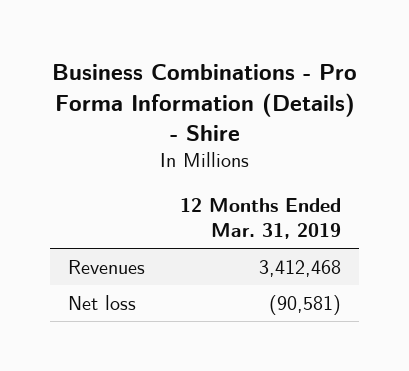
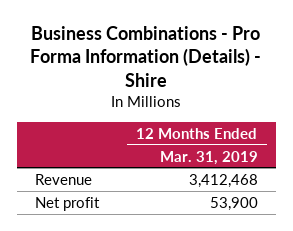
[67,260,145,275] Revenues -> [35,173,93,185] Revenue
[67,295,136,311] Net loss -> [35,196,101,211] Net profit
[269,295,342,316] (90,581) -> [209,196,258,211] 53,900

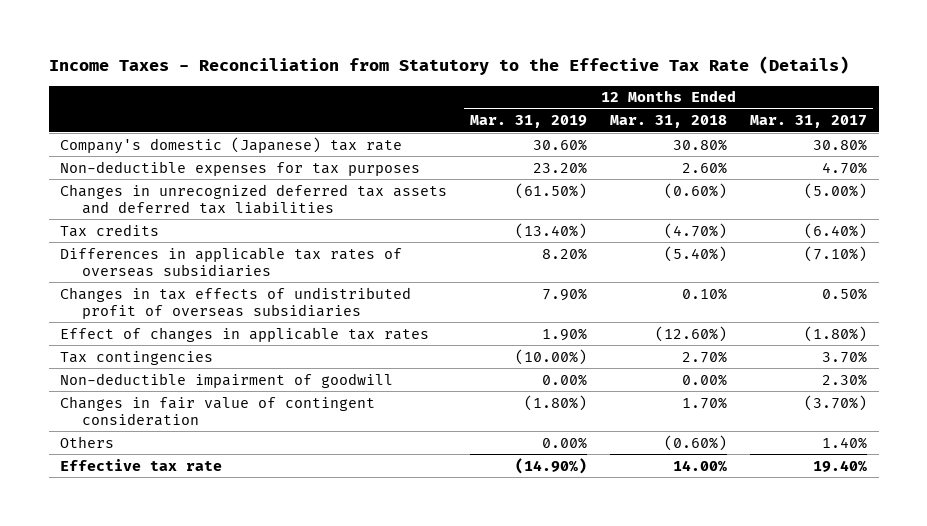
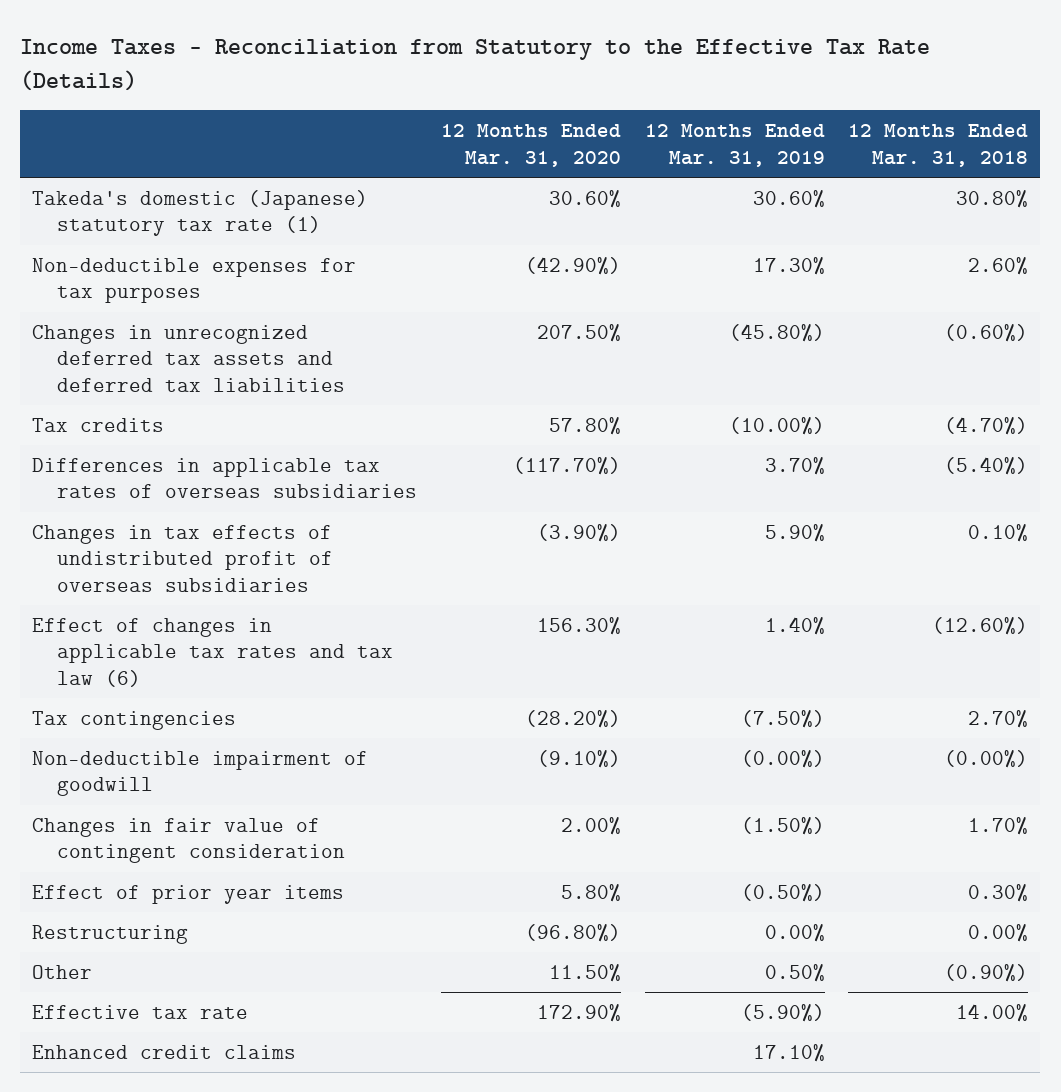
[750,115,868,129] Mar. 31, 2017 -> none
none -> [441,123,622,167] 12 Months Ended Mar. 31, 2020
[60,136,403,154] Company's domestic (Japanese) tax rate -> [32,189,369,237] Takeda's domestic (Japanese) statutory tax rate (1)
[533,161,588,174] 23.20% -> [752,256,825,275] 17.30%
[515,182,588,199] (61.50%) -> [728,323,825,342] (45.80%)
[515,222,588,239] (13.40%) -> [728,416,825,435] (10.00%)
[542,247,588,260] 8.20% -> [764,456,825,475] 3.70%
[542,287,588,301] 7.90% -> [764,523,825,542] 5.90%
[60,326,430,342] Effect of changes in applicable tax rates -> [32,617,394,688] Effect of changes in applicable tax rates and tax law (6)
[542,327,588,341] 1.90% -> [764,616,825,635] 1.40%
[515,348,588,365] (10.00%) -> [740,709,825,728] (7.50%)
[542,373,588,386] 0.00% -> [740,749,825,768] (0.00%)
[682,373,728,386] 0.00% -> [944,749,1029,768] (0.00%)
[524,394,588,411] (1.80%) -> [740,816,825,835] (1.50%)
none -> [32,884,345,904] Effect of prior year items
none -> [32,924,189,944] Restructuring
[60,435,115,448] Others -> [32,964,93,979] Other
[542,436,588,449] 0.00% -> [764,963,825,982] 0.50%
[664,434,728,451] (0.60%) -> [944,963,1029,982] (0.90%)
[515,457,588,474] (14.90%) -> [740,1003,825,1022] (5.90%)
none -> [32,1044,297,1059] Enhanced credit claims

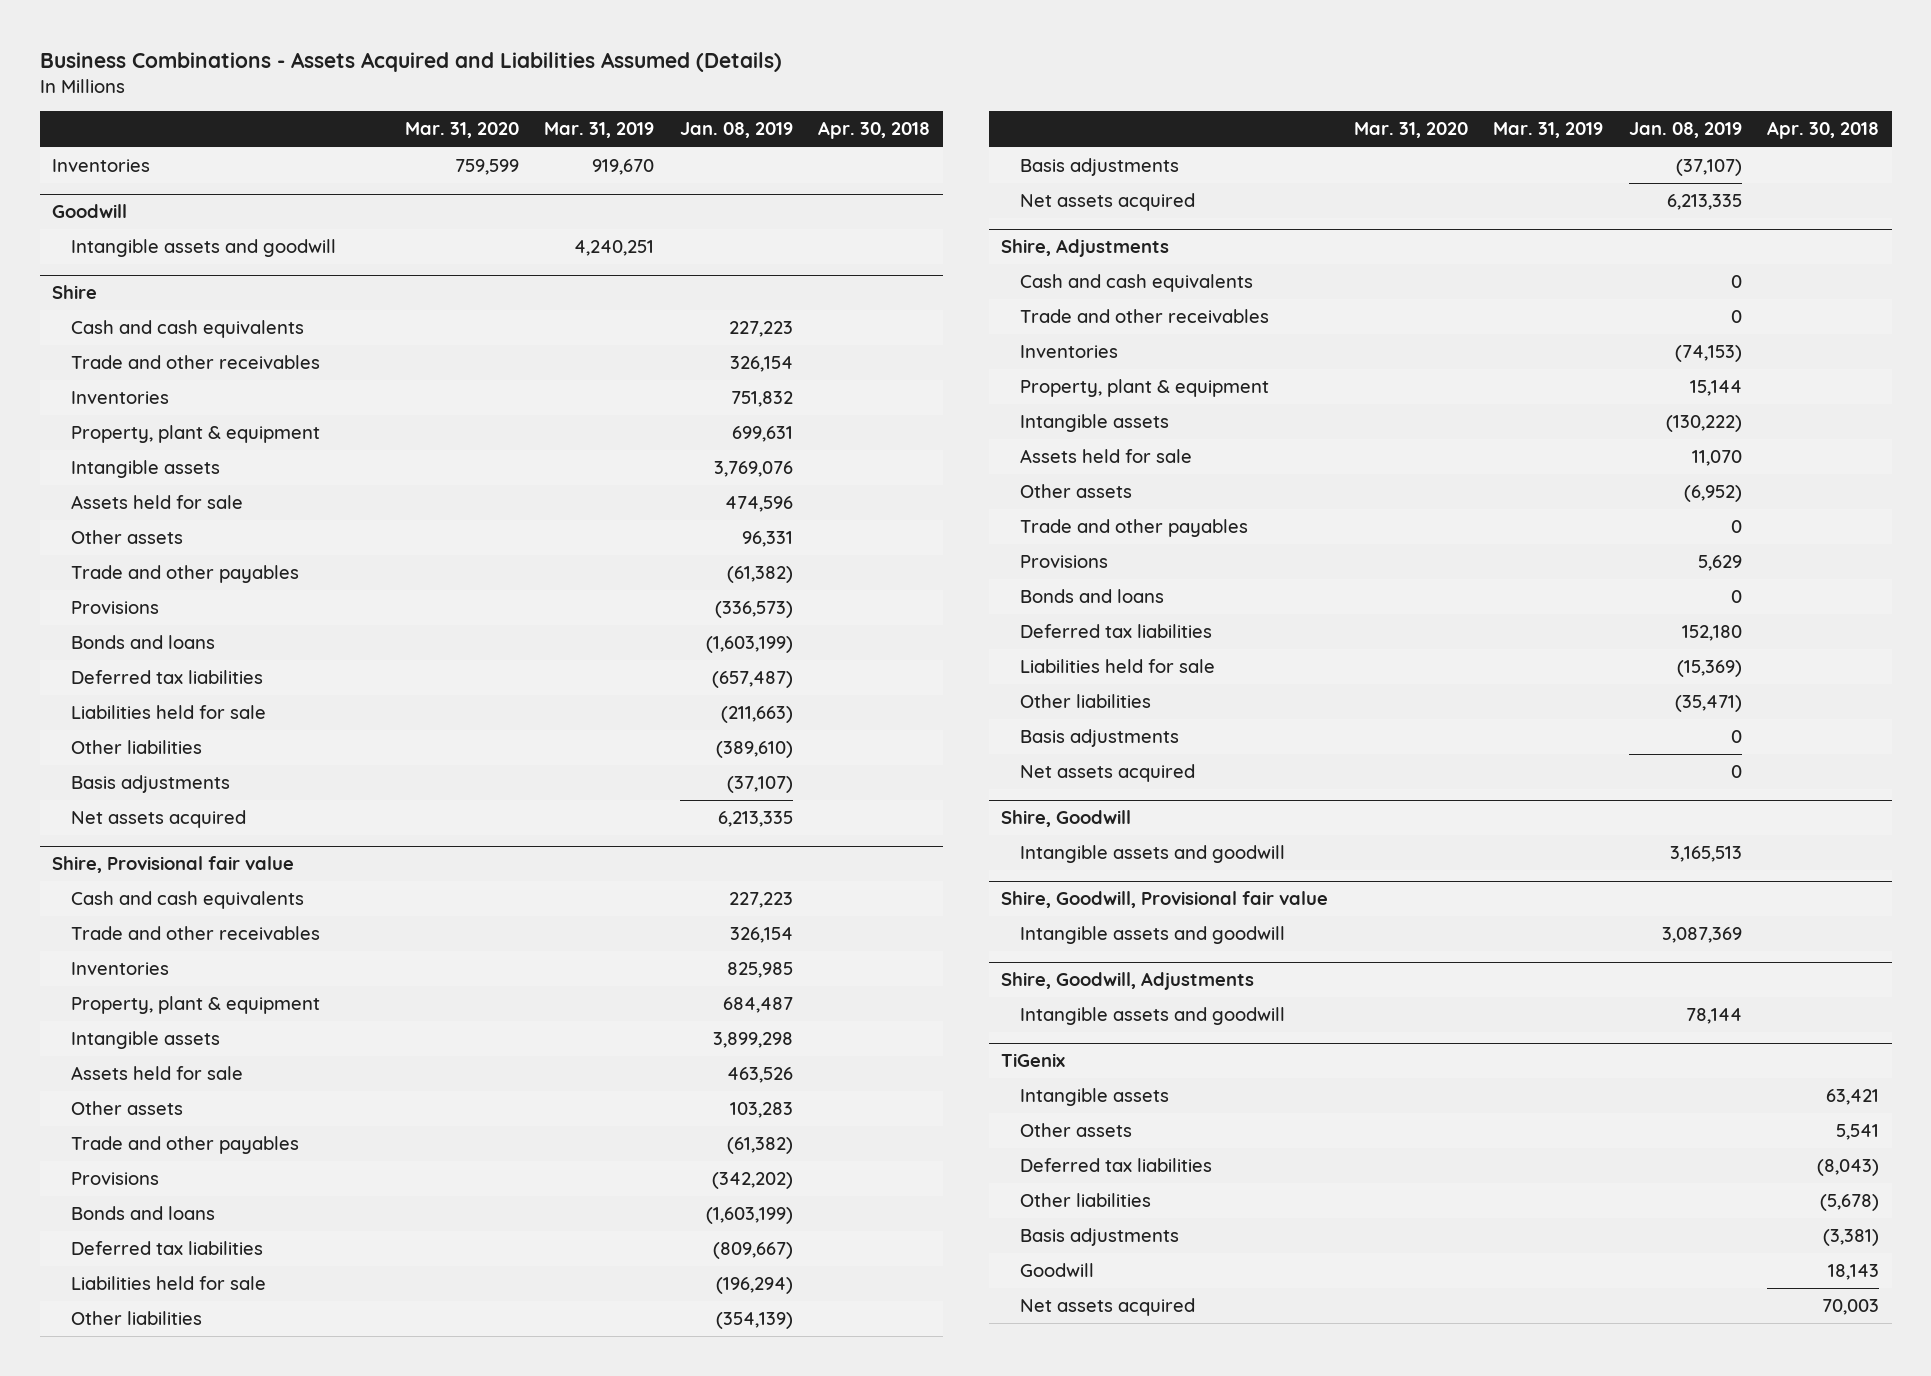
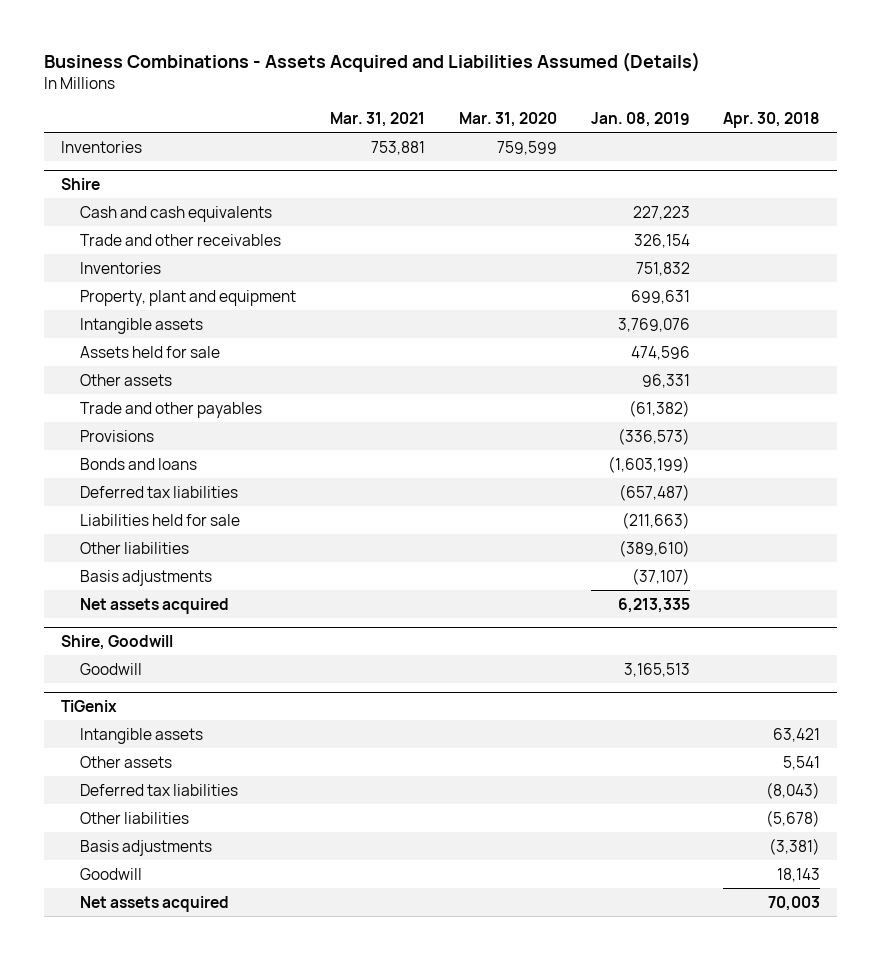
[544,122,655,139] Mar. 31, 2019 -> none
none -> [330,112,426,128] Mar. 31, 2021
[52,204,128,219] Goodwill -> none
[70,239,336,258] Intangible assets and goodwill -> none
[70,425,320,444] Property, plant & equipment -> [80,289,297,306] Property, plant and equipment
[52,856,295,874] Shire, Provisional fair value -> none
[70,891,304,910] Cash and cash equivalents -> none
[70,926,320,941] Trade and other receivables -> none
[70,962,169,976] Inventories -> none
[70,996,320,1015] Property, plant & equipment -> none
[70,1031,220,1050] Intangible assets -> none
[70,1066,243,1081] Assets held for sale -> none
[70,1101,183,1116] Other assets -> none
[70,1136,299,1155] Trade and other payables -> none
[70,1172,159,1186] Provisions -> none
[70,1206,215,1221] Bonds and loans -> none
[70,1241,263,1256] Deferred tax liabilities -> none
[70,1276,266,1291] Liabilities held for sale -> none
[70,1311,202,1326] Other liabilities -> none
[1019,158,1179,177] Basis adjustments -> none
[1019,193,1195,212] Net assets acquired -> none
[1001,239,1170,258] Shire, Adjustments -> none
[1019,274,1253,293] Cash and cash equivalents -> none
[1019,309,1269,324] Trade and other receivables -> none
[1019,345,1118,359] Inventories -> none
[1019,379,1269,398] Property, plant & equipment -> none
[1019,414,1169,433] Intangible assets -> none
[1019,449,1192,464] Assets held for sale -> none
[1019,484,1132,499] Other assets -> none
[1019,519,1248,538] Trade and other payables -> none
[1019,555,1108,569] Provisions -> none
[1019,589,1164,604] Bonds and loans -> none
[1019,624,1212,639] Deferred tax liabilities -> none
[1019,659,1215,674] Liabilities held for sale -> none
[1019,694,1151,709] Other liabilities -> none
[1019,729,1179,748] Basis adjustments -> none
[1019,764,1195,783] Net assets acquired -> none
[1001,891,1329,909] Shire, Goodwill, Provisional fair value -> none
[1019,926,1285,945] Intangible assets and goodwill -> none
[1001,972,1255,991] Shire, Goodwill, Adjustments -> none
[1019,1007,1285,1026] Intangible assets and goodwill -> none
[1019,845,1285,864] Intangible assets and goodwill -> [80,662,143,675] Goodwill

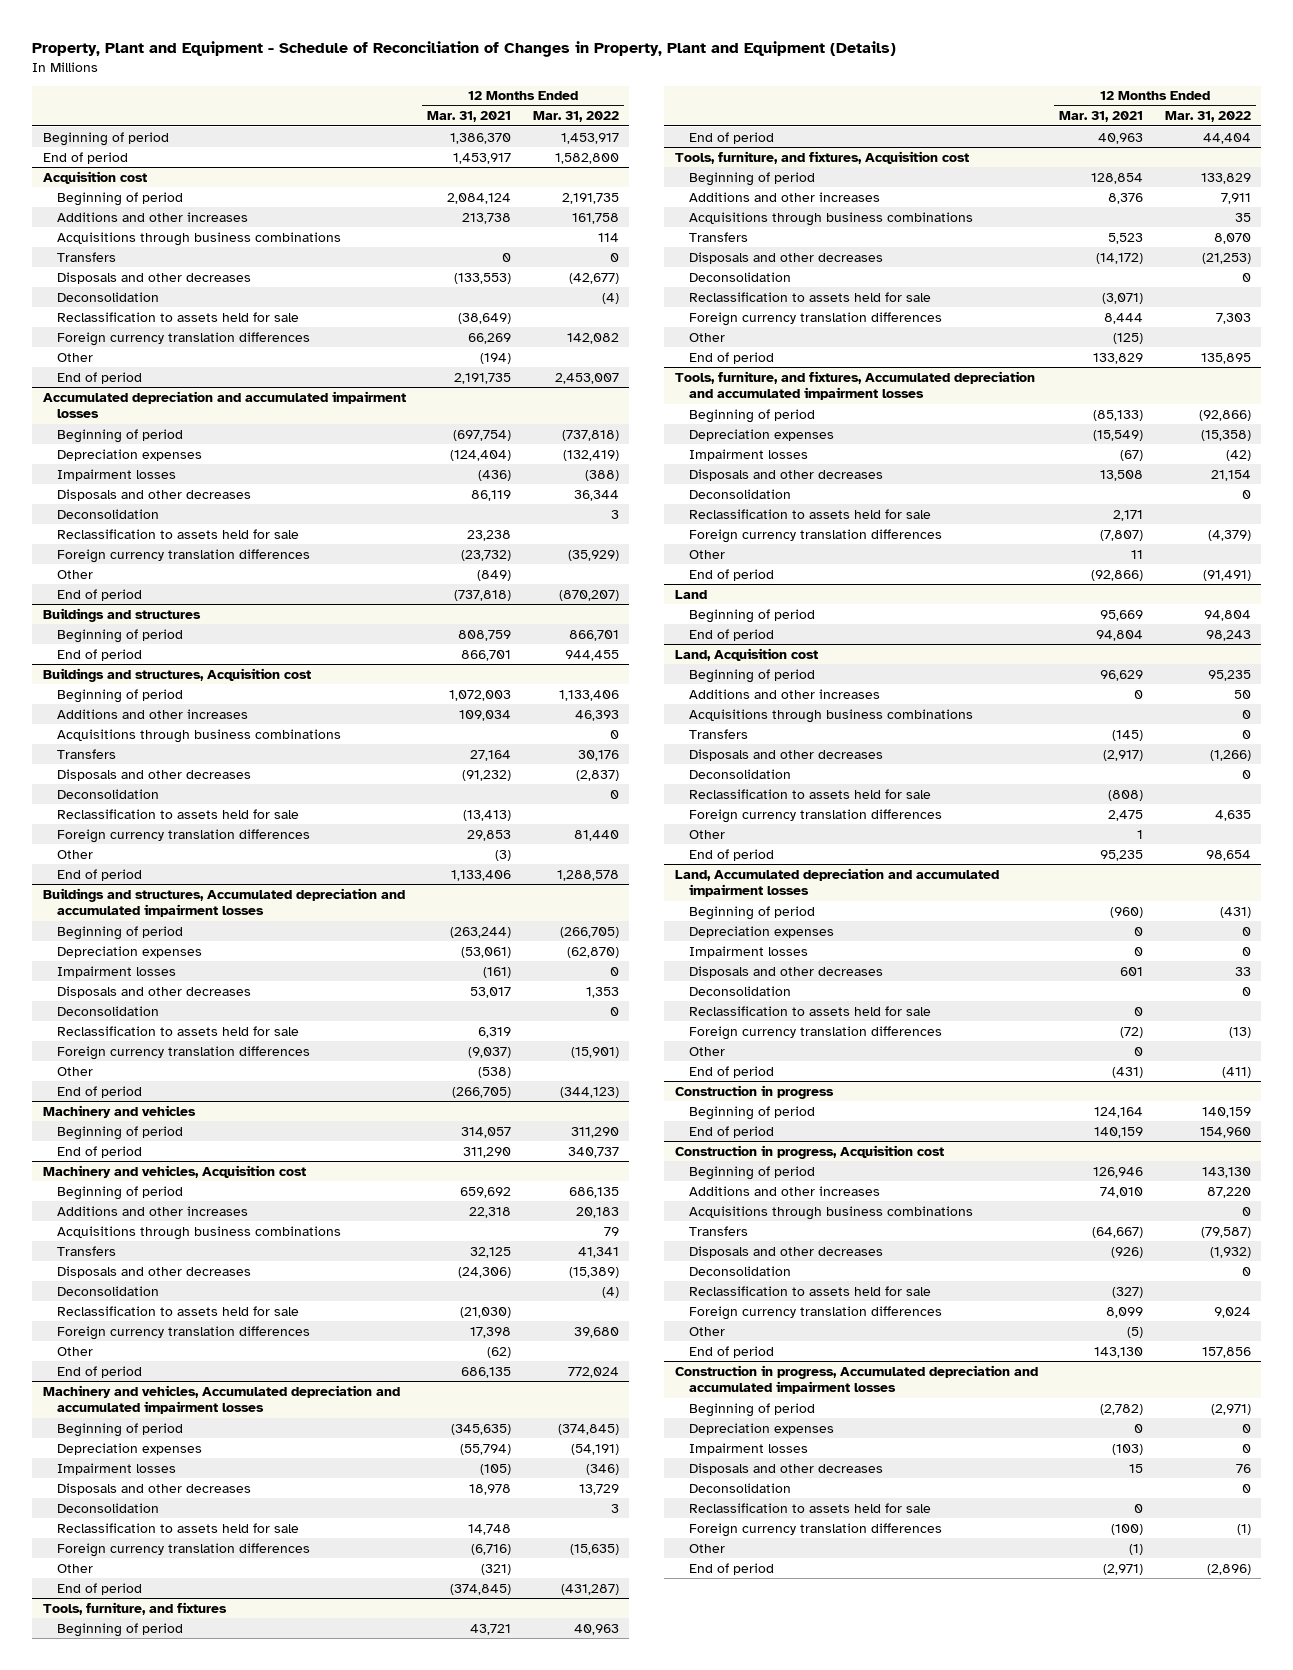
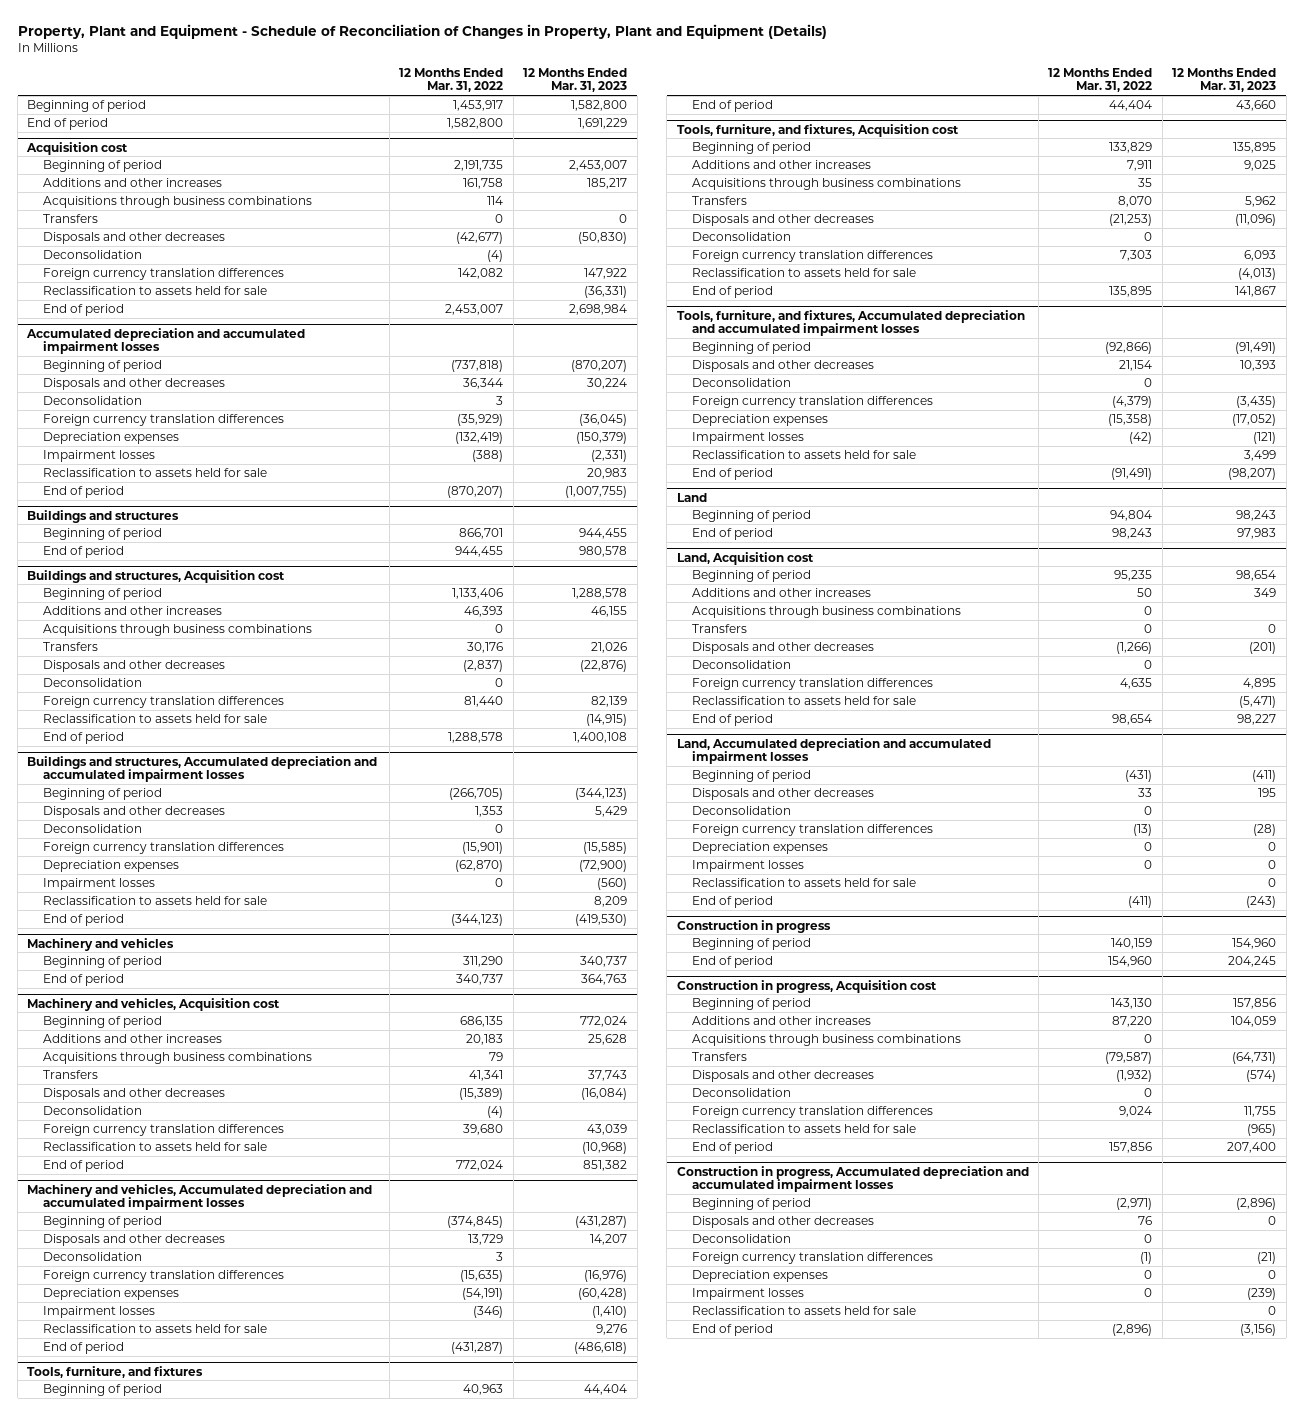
[427,111,512,123] Mar. 31, 2021 -> none
none -> [523,67,628,93] 12 Months Ended Mar. 31, 2023
[56,352,93,362] Other -> none
[56,311,299,322] Reclassification to assets held for sale -> [42,285,267,295] Reclassification to assets held for sale
[56,569,93,579] Other -> none
[56,448,202,461] Depreciation expenses -> [42,431,179,444] Depreciation expenses
[56,468,176,481] Impairment losses -> [42,449,155,462] Impairment losses
[56,528,299,539] Reclassification to assets held for sale -> [42,467,267,477] Reclassification to assets held for sale
[56,849,93,859] Other -> none
[56,808,299,819] Reclassification to assets held for sale -> [42,713,267,723] Reclassification to assets held for sale
[56,1066,93,1076] Other -> none
[56,945,202,958] Depreciation expenses -> [42,859,179,872] Depreciation expenses
[56,965,176,978] Impairment losses -> [42,877,155,890] Impairment losses
[56,1025,299,1036] Reclassification to assets held for sale -> [42,895,267,905] Reclassification to assets held for sale
[56,1346,93,1356] Other -> none
[56,1305,299,1316] Reclassification to assets held for sale -> [42,1141,267,1151] Reclassification to assets held for sale
[56,1563,93,1573] Other -> none
[56,1442,202,1455] Depreciation expenses -> [42,1287,179,1300] Depreciation expenses
[56,1462,176,1475] Impairment losses -> [42,1305,155,1318] Impairment losses
[56,1522,299,1533] Reclassification to assets held for sale -> [42,1323,267,1333] Reclassification to assets held for sale
[688,332,725,342] Other -> none
[688,291,931,302] Reclassification to assets held for sale -> [691,267,916,277] Reclassification to assets held for sale
[688,549,725,559] Other -> none
[688,428,834,441] Depreciation expenses -> [691,413,828,426] Depreciation expenses
[688,448,808,461] Impairment losses -> [691,431,804,444] Impairment losses
[688,508,931,519] Reclassification to assets held for sale -> [691,449,916,459] Reclassification to assets held for sale
[688,829,725,839] Other -> none
[688,788,931,799] Reclassification to assets held for sale -> [691,695,916,705] Reclassification to assets held for sale
[688,1046,725,1056] Other -> none
[688,925,834,938] Depreciation expenses -> [691,841,828,854] Depreciation expenses
[688,945,808,958] Impairment losses -> [691,859,804,872] Impairment losses
[688,1005,931,1016] Reclassification to assets held for sale -> [691,877,916,887] Reclassification to assets held for sale
[688,1326,725,1336] Other -> none
[688,1285,931,1296] Reclassification to assets held for sale -> [691,1123,916,1133] Reclassification to assets held for sale
[688,1543,725,1553] Other -> none
[688,1422,834,1435] Depreciation expenses -> [691,1269,828,1282] Depreciation expenses
[688,1442,808,1455] Impairment losses -> [691,1287,804,1300] Impairment losses
[688,1502,931,1513] Reclassification to assets held for sale -> [691,1305,916,1315] Reclassification to assets held for sale

